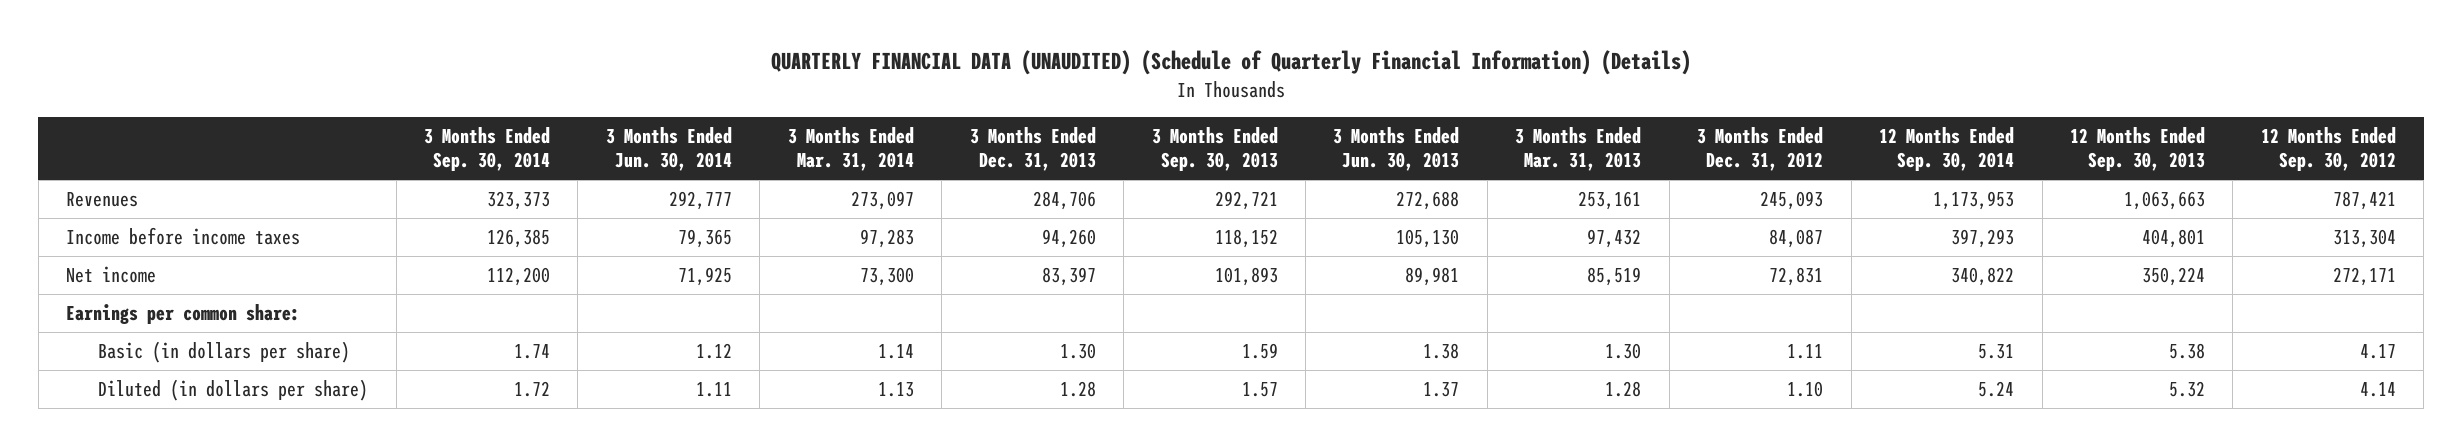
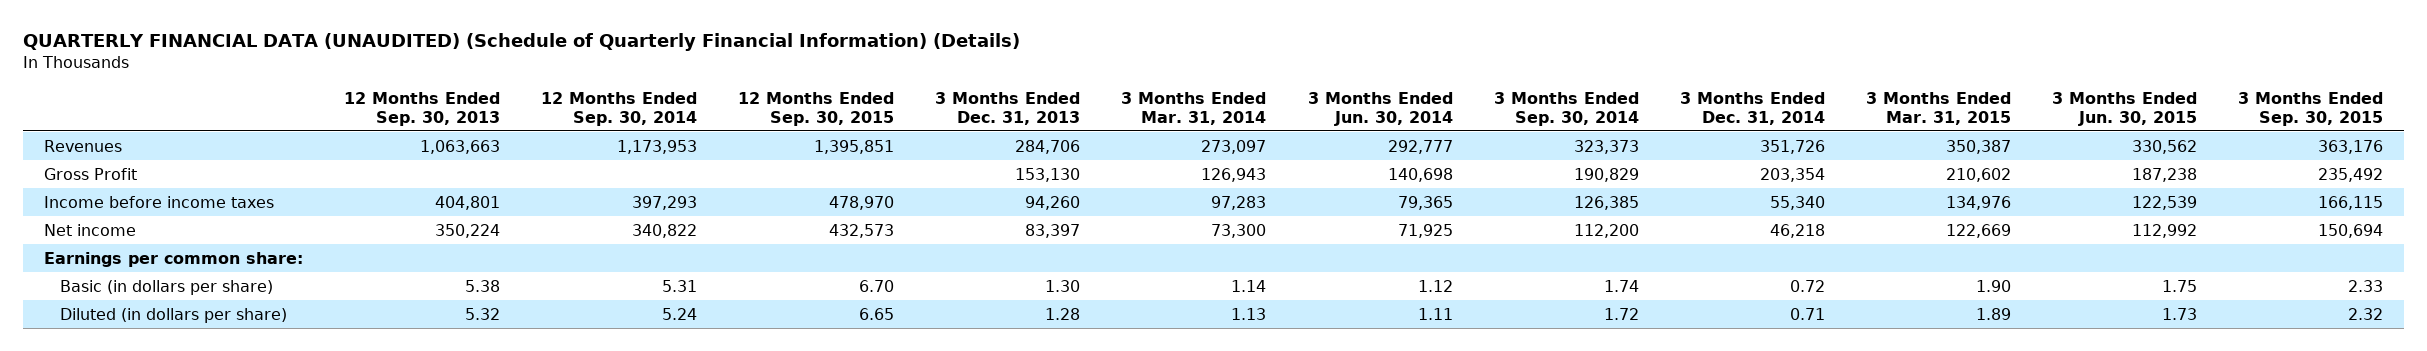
[1151,126,1278,172] 3 Months Ended Sep. 30, 2013 -> none
[1333,126,1460,172] 3 Months Ended Jun. 30, 2013 -> none
[1515,126,1642,172] 3 Months Ended Mar. 31, 2013 -> none
[1697,126,1824,172] 3 Months Ended Dec. 31, 2012 -> none
[2260,126,2396,172] 12 Months Ended Sep. 30, 2012 -> none
none -> [738,91,895,126] 12 Months Ended Sep. 30, 2015
none -> [1679,91,1825,125] 3 Months Ended Dec. 31, 2014
none -> [1865,91,2011,125] 3 Months Ended Mar. 31, 2015
none -> [2052,91,2198,126] 3 Months Ended Jun. 30, 2015
none -> [2238,91,2384,126] 3 Months Ended Sep. 30, 2015
none -> [43,167,137,180] Gross Profit

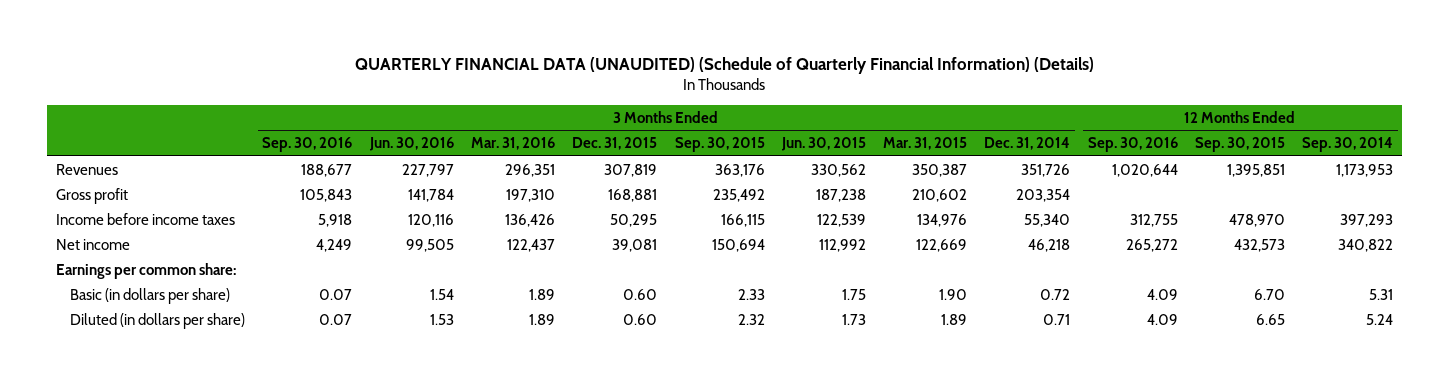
[343,91,500,126] 12 Months Ended Sep. 30, 2013 -> none
[935,91,1081,125] 3 Months Ended Dec. 31, 2013 -> none
[1121,91,1267,125] 3 Months Ended Mar. 31, 2014 -> none
[1307,91,1453,126] 3 Months Ended Jun. 30, 2014 -> none
[1493,91,1639,126] 3 Months Ended Sep. 30, 2014 -> none
none -> [262,137,353,153] Sep. 30, 2016
none -> [368,137,454,152] Jun. 30, 2016
none -> [470,137,555,151] Mar. 31, 2016
none -> [572,137,658,151] Dec. 31, 2015
none -> [1087,137,1178,153] Sep. 30, 2016
[43,167,137,180] Gross Profit -> [55,187,128,204] Gross profit

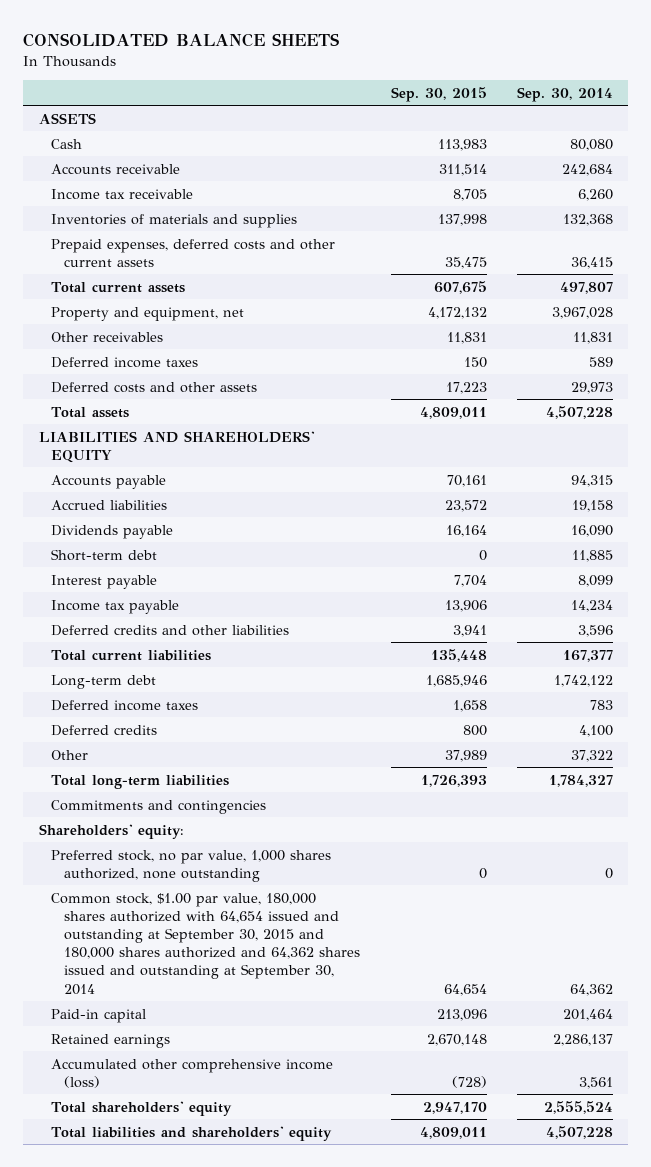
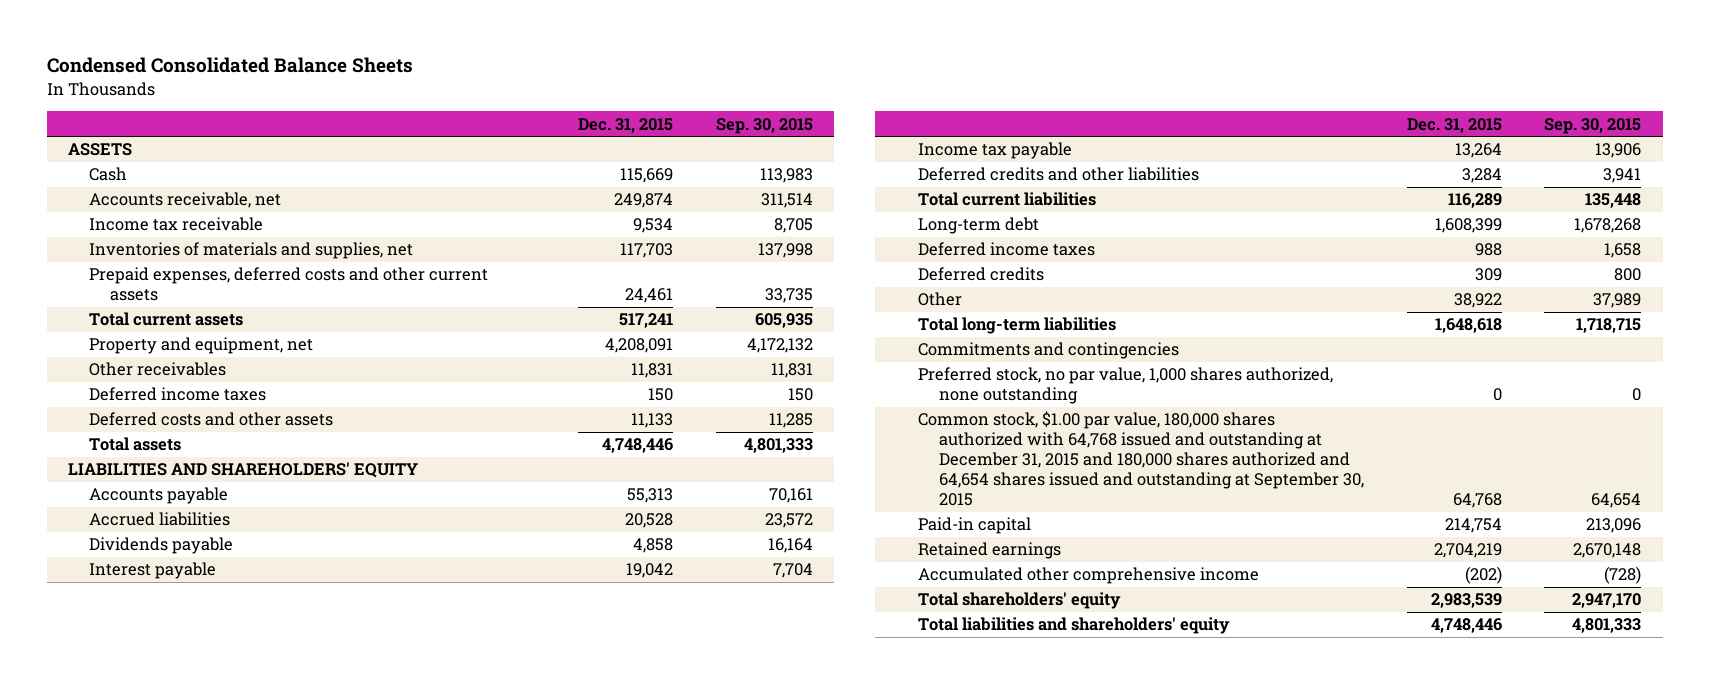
[23,33,340,48] CONSOLIDATED BALANCE SHEETS -> [46,57,413,74] Condensed Consolidated Balance Sheets
[516,86,613,102] Sep. 30, 2014 -> none
none -> [577,117,673,133] Dec. 31, 2015
[51,163,181,175] Accounts receivable -> [89,192,282,209] Accounts receivable, net
[51,213,298,228] Inventories of materials and supplies -> [89,242,414,260] Inventories of materials and supplies, net
[444,256,487,269] 35,475 -> [764,288,813,304] 33,735
[433,280,487,294] 607,675 -> [754,313,813,329] 605,935
[445,381,487,394] 17,223 -> [768,413,813,429] 11,285
[419,406,487,419] 4,809,011 -> [743,438,813,454] 4,801,333
[51,548,158,561] Short-term debt -> none
[425,674,487,687] 1,685,946 -> [1574,218,1642,234] 1,678,268
[420,774,487,787] 1,726,393 -> [1576,318,1642,334] 1,718,715
[38,823,184,839] Shareholders' equity: -> none
[51,892,361,995] Common stock, $1.00 par value, 180,000 shares authorized with 64,654 issued and outstanding at September 30, 2015 and 180,000 shares authorized and 64,362 shares issued and outstanding at September 30, 2014 -> [917,411,1364,507] Common stock, $1.00 par value, 180,000 shares authorized with 64,768 issued and outstanding at December 31, 2015 and 180,000 shares authorized and 64,654 shares issued and outstanding at September 30, 2015
[51,1058,334,1088] Accumulated other comprehensive income (loss) -> [917,567,1259,585] Accumulated other comprehensive income
[419,1126,487,1139] 4,809,011 -> [1572,618,1642,634] 4,801,333

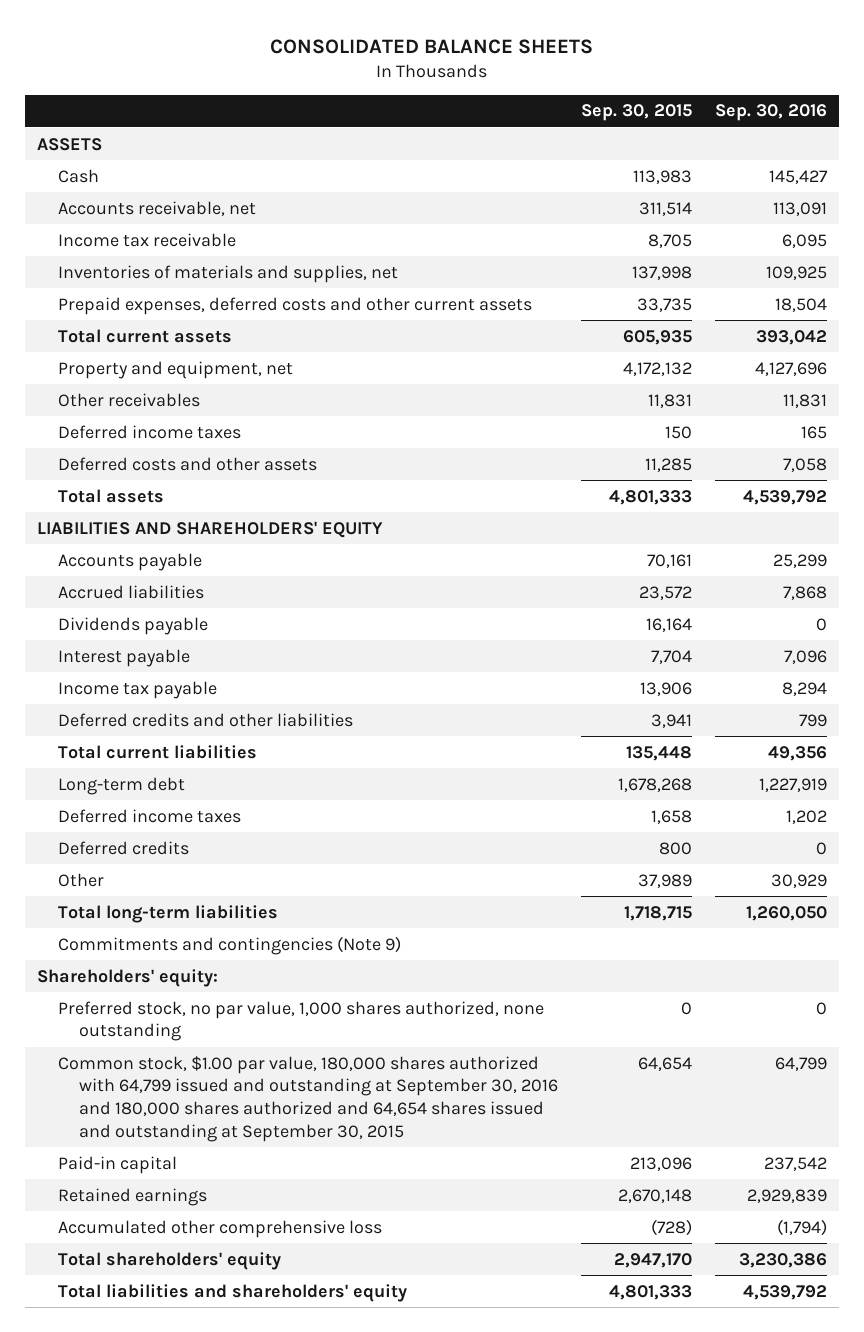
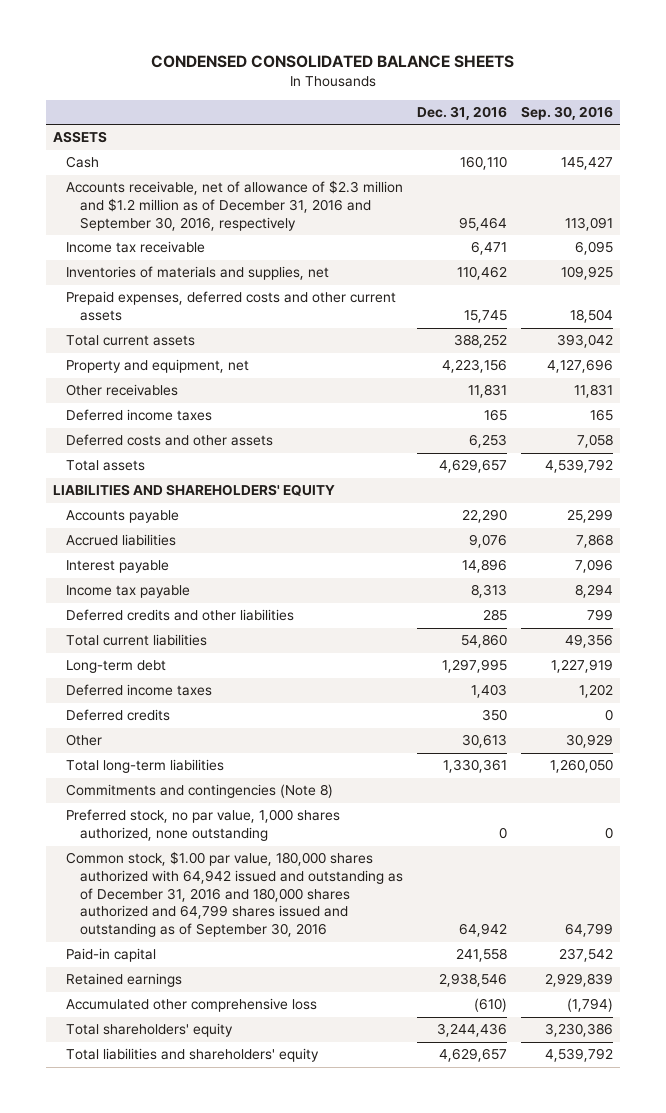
[270,38,594,54] CONSOLIDATED BALANCE SHEETS -> [151,55,515,69] CONDENSED CONSOLIDATED BALANCE SHEETS
[581,104,693,122] Sep. 30, 2015 -> none
none -> [417,105,508,120] Dec. 31, 2016
[57,200,256,216] Accounts receivable, net -> [66,180,404,231] Accounts receivable, net of allowance of $2.3 million and $1.2 million as of December 31, 2016 and September 30, 2016, respectively
[57,616,208,635] Dividends payable -> none
[36,968,218,987] Shareholders' equity: -> none
[57,935,401,955] Commitments and contingencies (Note 9) -> [66,784,334,799] Commitments and contingencies (Note 8)
[57,1055,558,1142] Common stock, $1.00 par value, 180,000 shares authorized with 64,799 issued and outstanding at September 30, 2016 and 180,000 shares authorized and 64,654 shares issued and outstanding at September 30, 2015 -> [66,851,403,938] Common stock, $1.00 par value, 180,000 shares authorized with 64,942 issued and outstanding as of December 31, 2016 and 180,000 shares authorized and 64,799 shares issued and outstanding as of September 30, 2016

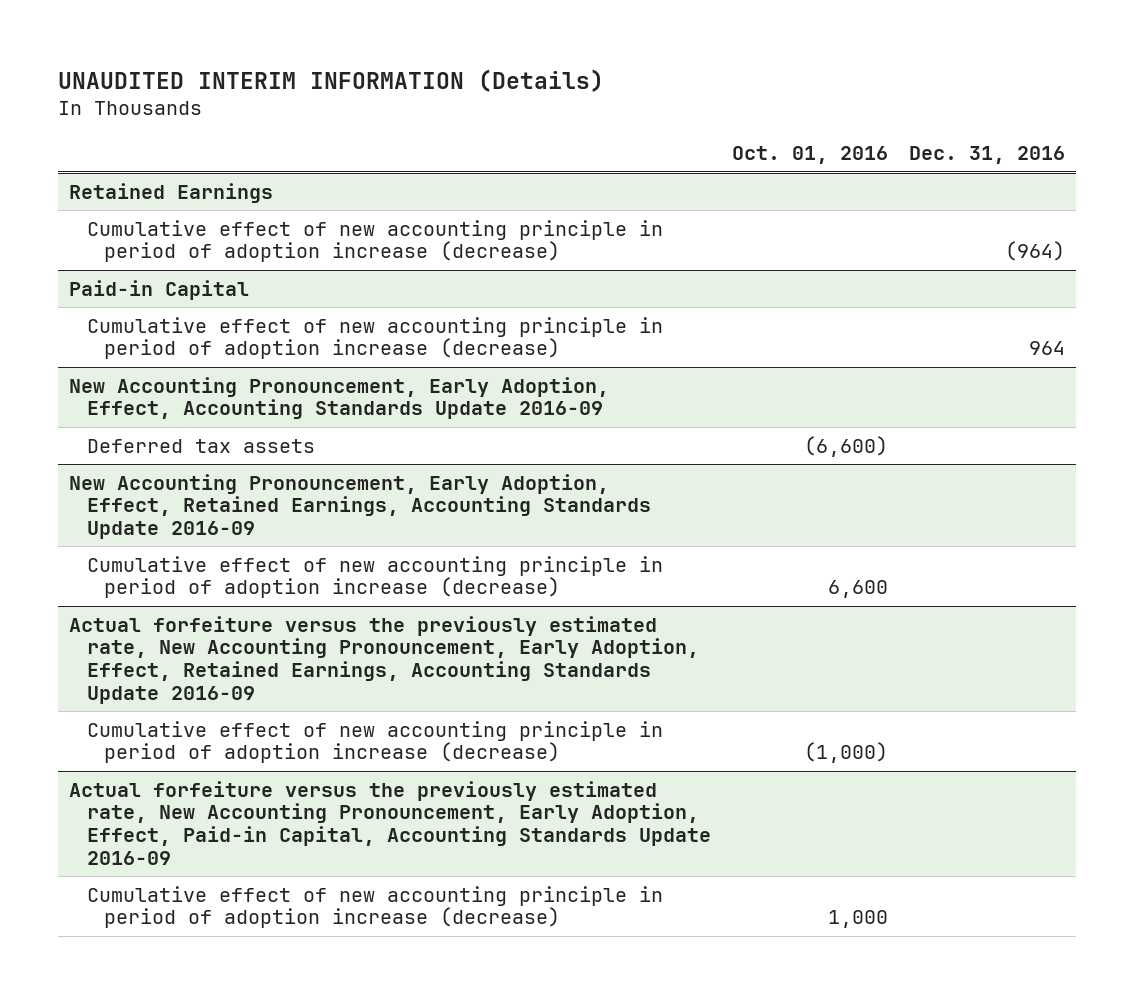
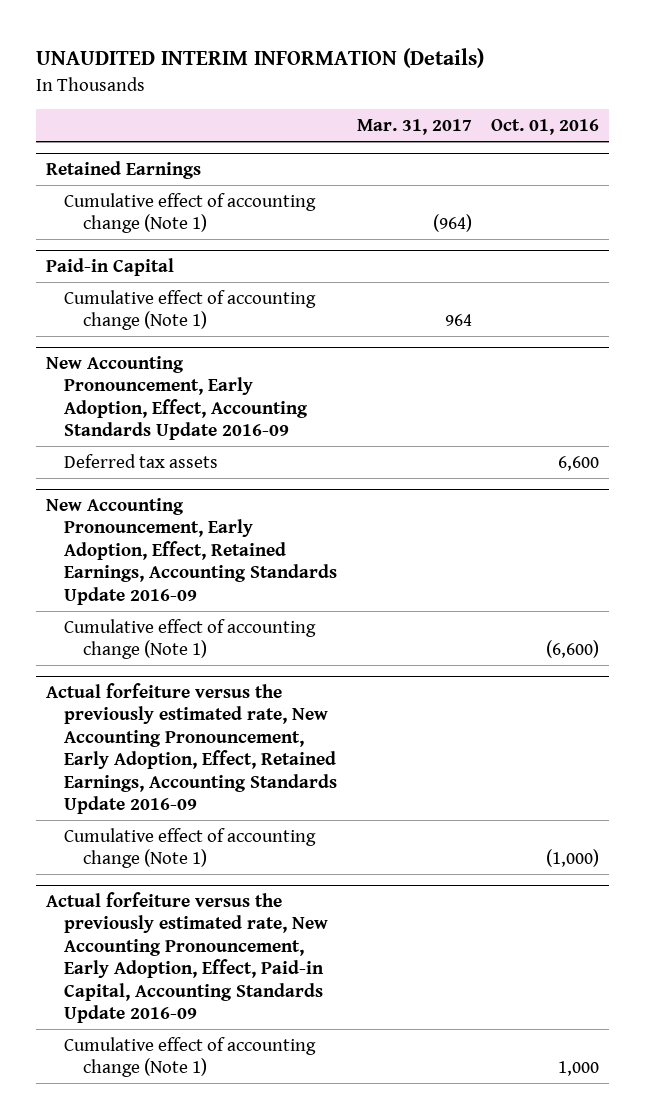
[909,146,1066,165] Dec. 31, 2016 -> none
none -> [356,119,472,136] Mar. 31, 2017
[86,219,663,263] Cumulative effect of new accounting principle in period of adoption increase (decrease) -> [64,192,317,234] Cumulative effect of accounting change (Note 1)
[86,316,663,360] Cumulative effect of new accounting principle in period of adoption increase (decrease) -> [64,289,317,331] Cumulative effect of accounting change (Note 1)
[804,435,889,457] (6,600) -> [558,455,600,471] 6,600
[86,555,663,599] Cumulative effect of new accounting principle in period of adoption increase (decrease) -> [64,618,317,660] Cumulative effect of accounting change (Note 1)
[828,580,889,599] 6,600 -> [546,640,600,659] (6,600)
[86,720,663,764] Cumulative effect of new accounting principle in period of adoption increase (decrease) -> [64,827,317,869] Cumulative effect of accounting change (Note 1)
[86,885,663,929] Cumulative effect of new accounting principle in period of adoption increase (decrease) -> [64,1036,317,1078] Cumulative effect of accounting change (Note 1)

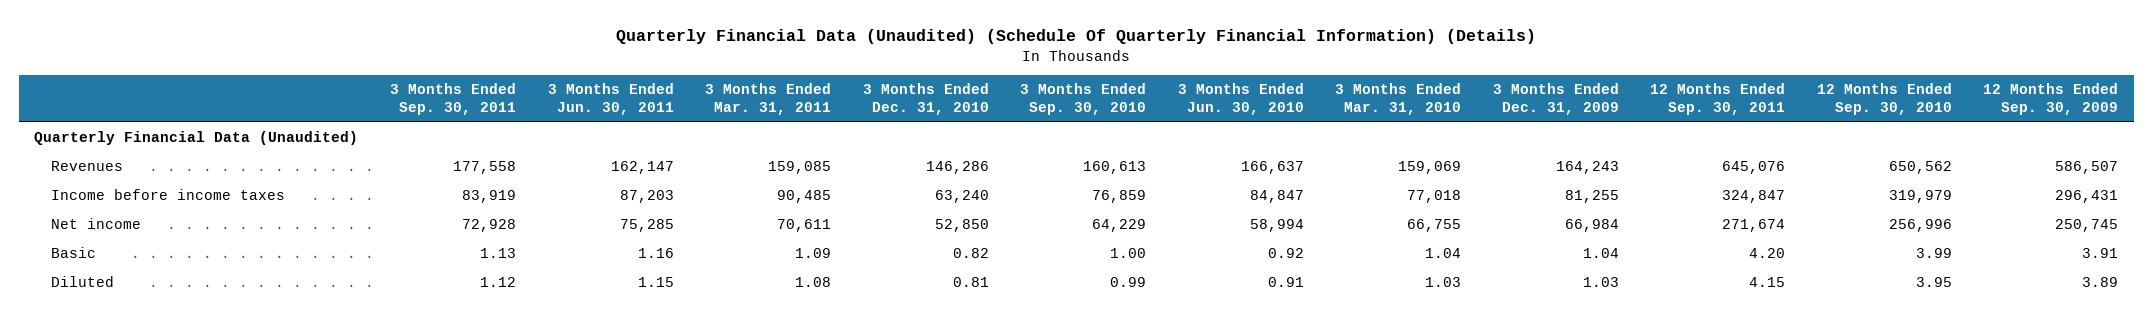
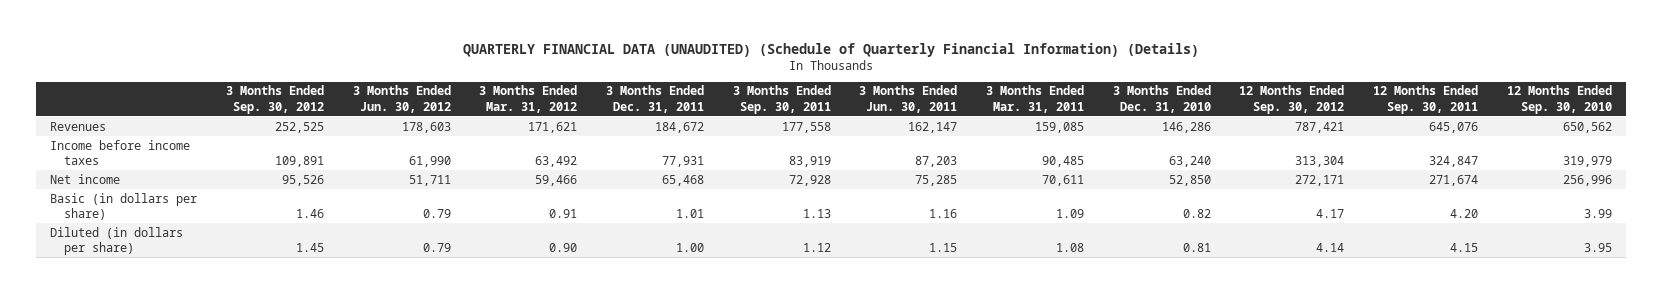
[616,29,1537,45] Quarterly Financial Data (Unaudited) (Schedule Of Quarterly Financial Information) (Details) -> [462,43,1199,58] QUARTERLY FINANCIAL DATA (UNAUDITED) (Schedule of Quarterly Financial Information) (Details)
[1020,83,1147,116] 3 Months Ended Sep. 30, 2010 -> none
[1177,83,1304,116] 3 Months Ended Jun. 30, 2010 -> none
[1335,83,1462,116] 3 Months Ended Mar. 31, 2010 -> none
[1492,83,1619,116] 3 Months Ended Dec. 31, 2009 -> none
[1983,83,2119,116] 12 Months Ended Sep. 30, 2009 -> none
none -> [225,85,324,114] 3 Months Ended Sep. 30, 2012
none -> [352,85,451,113] 3 Months Ended Jun. 30, 2012
none -> [479,85,578,113] 3 Months Ended Mar. 31, 2012
none -> [605,85,704,113] 3 Months Ended Dec. 31, 2011
none -> [1239,85,1345,114] 12 Months Ended Sep. 30, 2012
[34,131,359,146] Quarterly Financial Data (Unaudited) -> none
[50,247,96,259] Basic -> [50,192,198,220] Basic (in dollars per share)
[50,276,114,288] Diluted -> [50,226,184,255] Diluted (in dollars per share)

